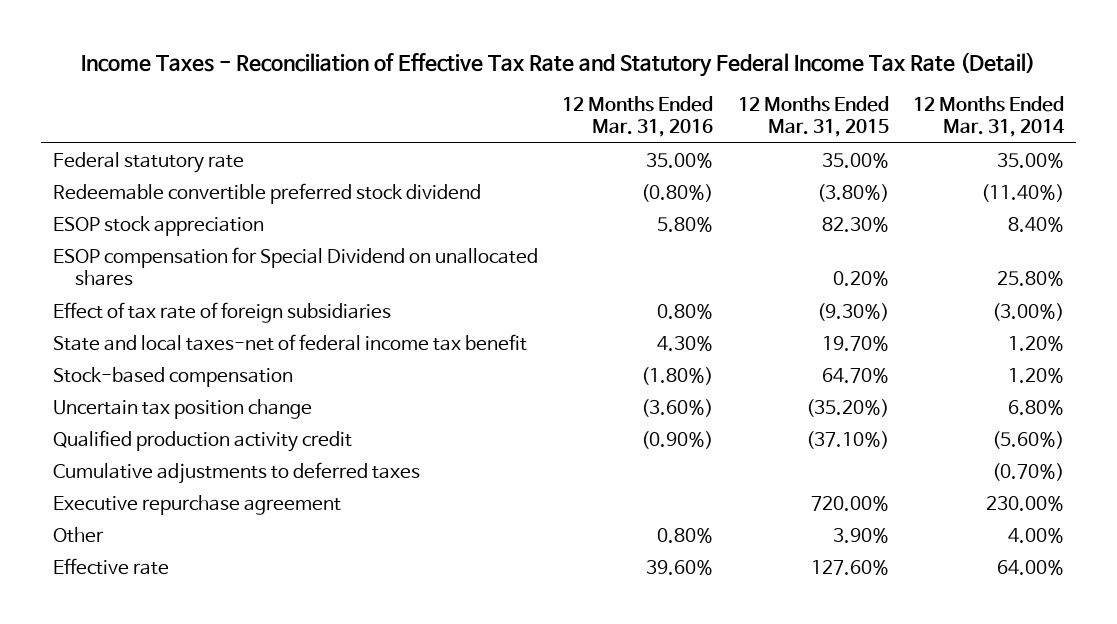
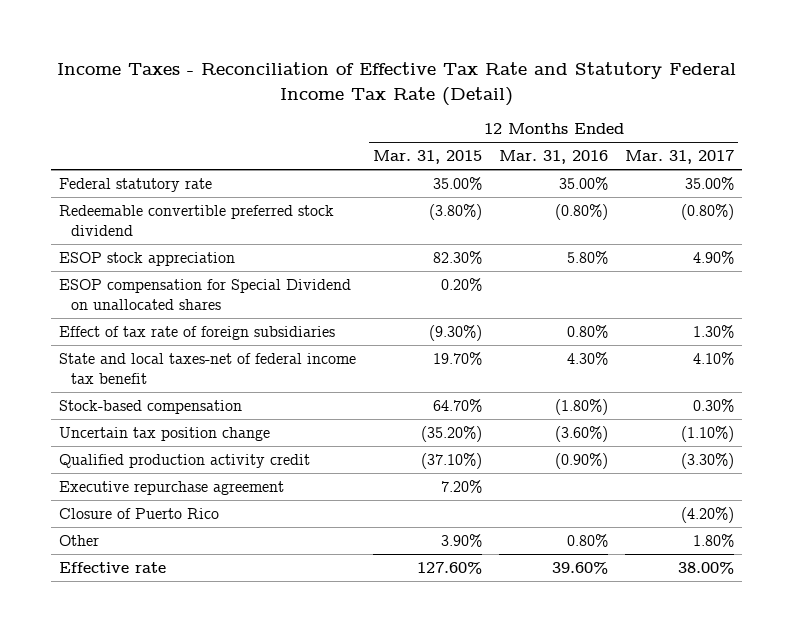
[912,95,1065,138] 12 Months Ended Mar. 31, 2014 -> none
none -> [624,150,734,165] Mar. 31, 2017
[53,461,421,484] Cumulative adjustments to deferred taxes -> none
[810,495,889,511] 720.00% -> [441,479,483,493] 7.20%
none -> [59,507,220,519] Closure of Puerto Rico

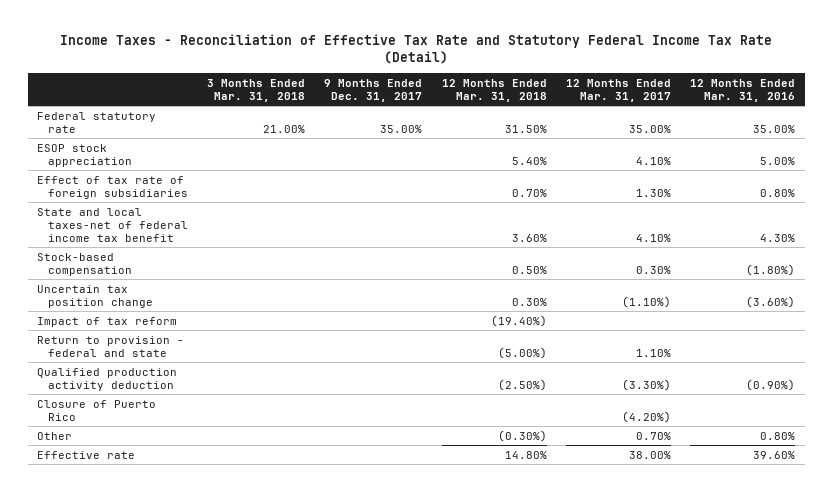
[373,150,483,165] Mar. 31, 2015 -> none
none -> [207,78,306,102] 3 Months Ended Mar. 31, 2018
none -> [324,78,423,102] 9 Months Ended Dec. 31, 2017
none -> [441,78,547,102] 12 Months Ended Mar. 31, 2018
[59,204,335,236] Redeemable convertible preferred stock dividend -> none
[59,278,352,310] ESOP compensation for Special Dividend on unallocated shares -> none
[567,250,609,264] 5.80% -> [759,156,795,165] 5.00%
[692,250,734,264] 4.90% -> [635,156,671,165] 4.10%
[59,480,285,495] Executive repurchase agreement -> none
none -> [37,316,178,327] Impact of tax reform
none -> [37,335,185,357] Return to provision - federal and state
[59,453,311,468] Qualified production activity credit -> [37,367,178,391] Qualified production activity deduction
[692,533,734,547] 1.80% -> [635,431,671,440] 0.70%

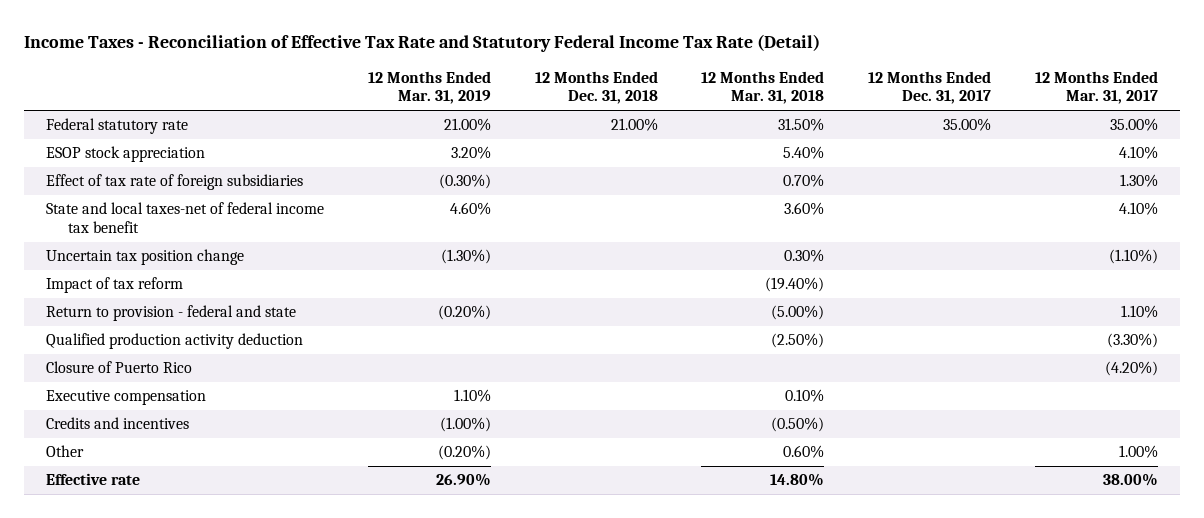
[207,78,306,102] 3 Months Ended Mar. 31, 2018 -> none
[324,78,423,102] 9 Months Ended Dec. 31, 2017 -> none
[689,78,795,102] 12 Months Ended Mar. 31, 2016 -> none
none -> [367,71,491,105] 12 Months Ended Mar. 31, 2019
none -> [534,71,658,105] 12 Months Ended Dec. 31, 2018
none -> [868,71,992,105] 12 Months Ended Dec. 31, 2017
[37,252,132,276] Stock-based compensation -> none
none -> [46,390,207,406] Executive compensation
none -> [46,417,190,430] Credits and incentives
[497,429,547,442] (0.30%) -> [783,445,825,459] 0.60%
[635,431,671,440] 0.70% -> [1118,445,1158,459] 1.00%

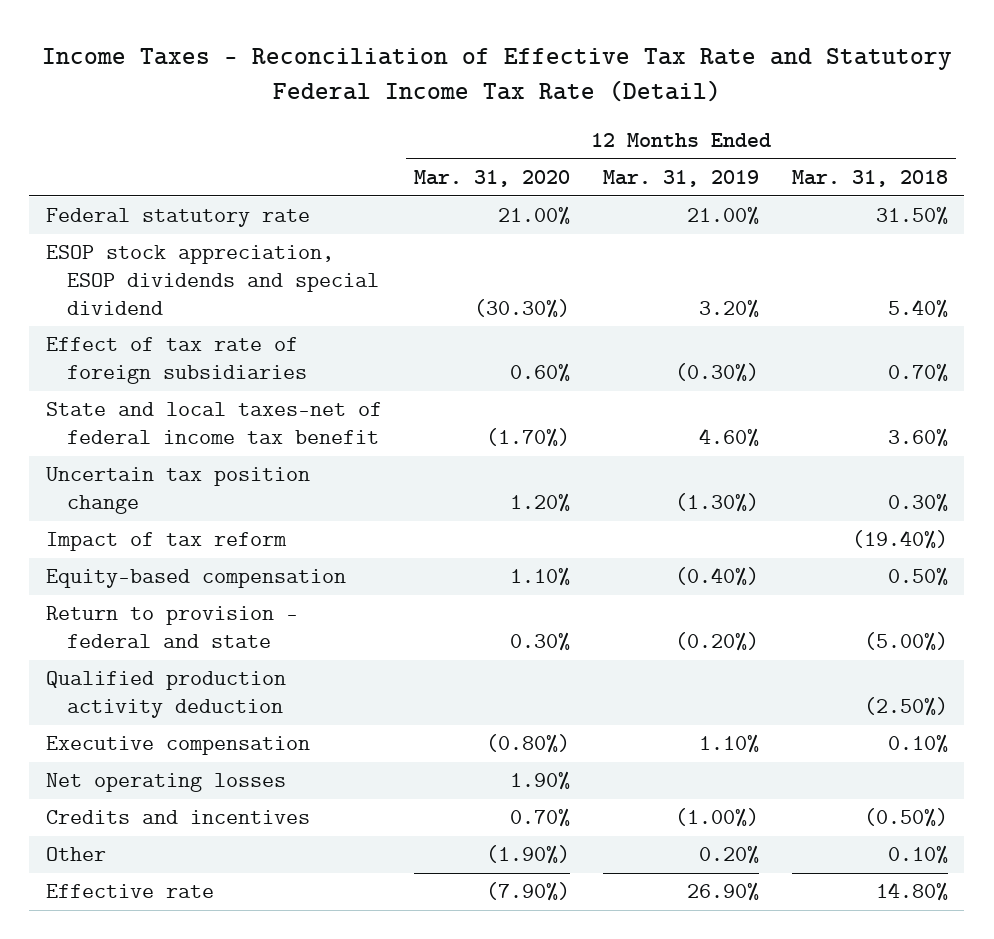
[534,71,658,105] 12 Months Ended Dec. 31, 2018 -> none
[868,71,992,105] 12 Months Ended Dec. 31, 2017 -> none
[1034,71,1158,105] 12 Months Ended Mar. 31, 2017 -> none
none -> [414,170,571,188] Mar. 31, 2020
[46,146,206,163] ESOP stock appreciation -> [45,245,379,315] ESOP stock appreciation, ESOP dividends and special dividend
none -> [45,569,346,589] Equity-based compensation
[46,361,193,374] Closure of Puerto Rico -> none
none -> [45,773,286,793] Net operating losses
[437,445,491,461] (0.20%) -> [699,845,760,865] 0.20%
[783,445,825,459] 0.60% -> [887,845,948,865] 0.10%

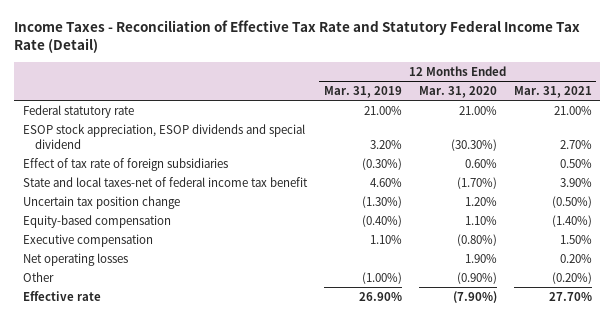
[791,170,948,188] Mar. 31, 2018 -> none
none -> [513,85,592,98] Mar. 31, 2021
[45,532,287,552] Impact of tax reform -> none
[45,606,298,649] Return to provision - federal and state -> none
[45,671,286,719] Qualified production activity deduction -> none
[45,810,310,825] Credits and incentives -> none
[486,845,571,865] (1.90%) -> [456,271,497,284] (0.90%)
[699,845,760,865] 0.20% -> [361,271,402,284] (1.00%)

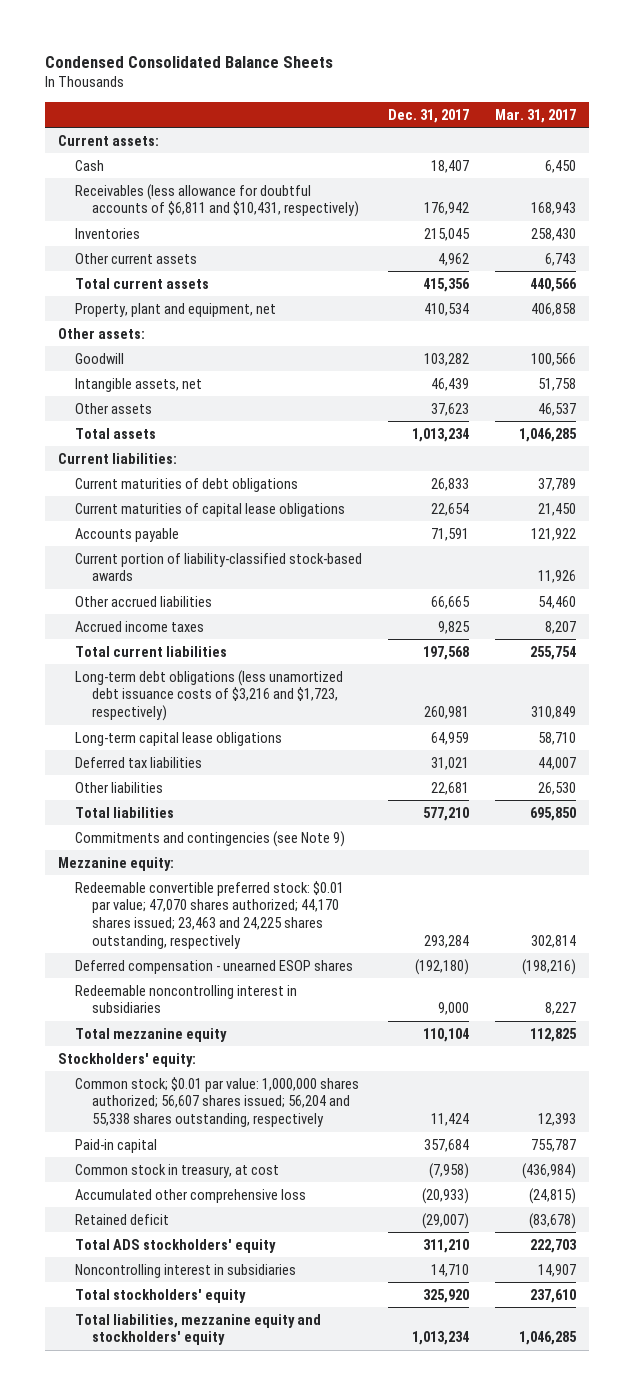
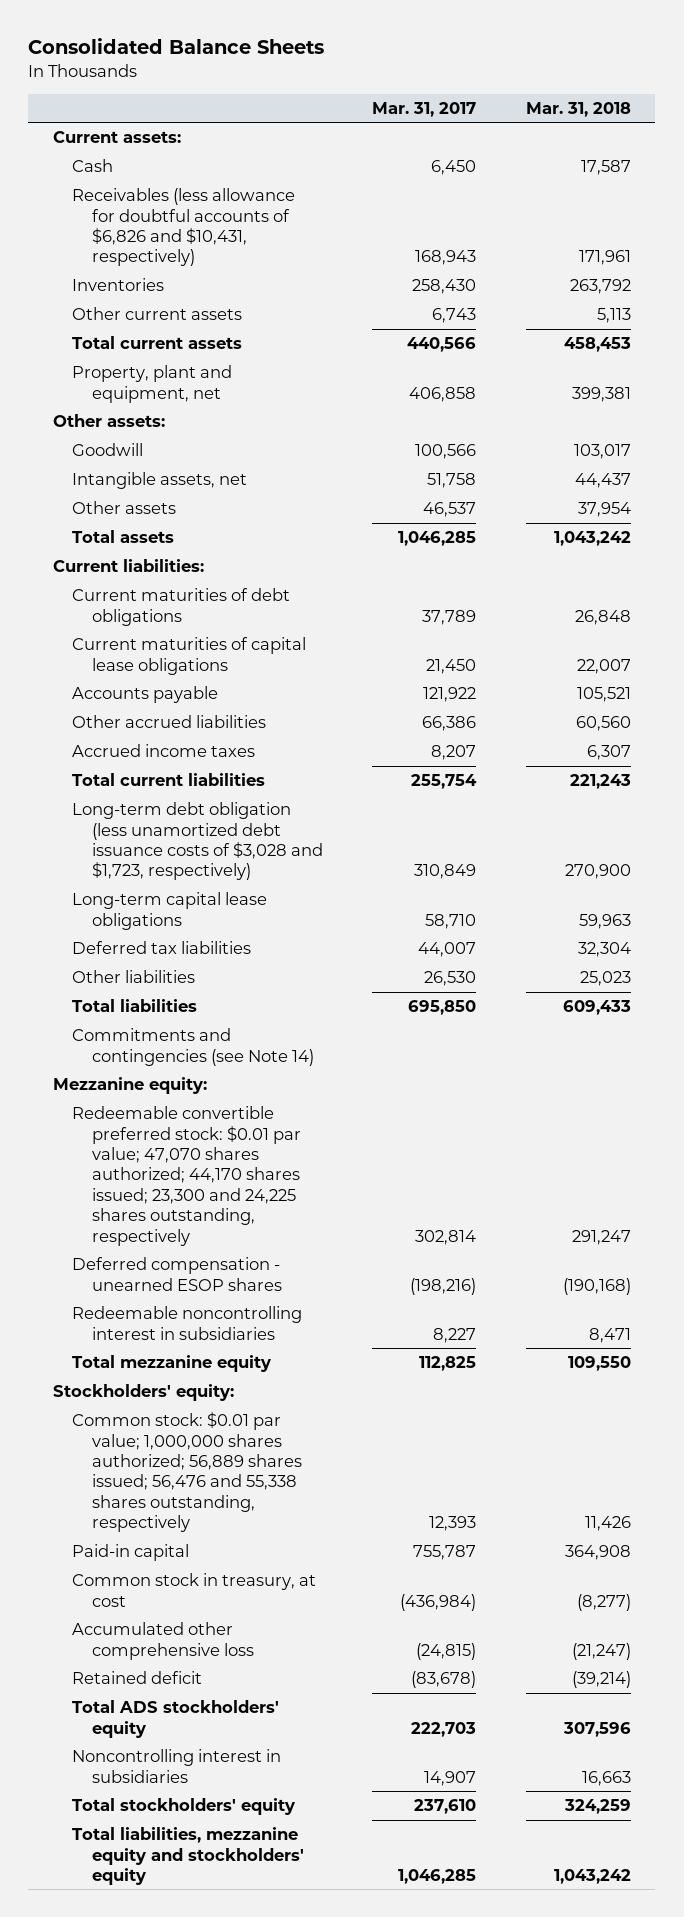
[45,55,334,68] Condensed Consolidated Balance Sheets -> [28,38,325,55] Consolidated Balance Sheets
[388,108,470,123] Dec. 31, 2017 -> none
none -> [525,101,631,117] Mar. 31, 2018
[75,183,359,218] Receivables (less allowance for doubtful accounts of $6,811 and $10,431, respectively) -> [72,188,296,267] Receivables (less allowance for doubtful accounts of $6,826 and $10,431, respectively)
[75,552,363,582] Current portion of liability-classified stock-based awards -> none
[538,595,577,609] 54,460 -> [422,716,477,732] 66,386
[75,669,344,722] Long-term debt obligations (less unamortized debt issuance costs of $3,216 and $1,723, respectively) -> [72,802,323,881] Long-term debt obligation (less unamortized debt issuance costs of $3,028 and $1,723, respectively)
[75,830,346,847] Commitments and contingencies (see Note 9) -> [72,1028,314,1066] Commitments and contingencies (see Note 14)
[75,880,345,949] Redeemable convertible preferred stock: $0.01 par value; 47,070 shares authorized; 44,170 shares issued; 23,463 and 24,225 shares outstanding, respectively -> [72,1106,301,1246] Redeemable convertible preferred stock: $0.01 par value; 47,070 shares authorized; 44,170 shares issued; 23,300 and 24,225 shares outstanding, respectively
[75,1076,360,1128] Common stock; $0.01 par value: 1,000,000 shares authorized; 56,607 shares issued; 56,204 and 55,338 shares outstanding, respectively -> [72,1412,302,1533] Common stock: $0.01 par value; 1,000,000 shares authorized; 56,889 shares issued; 56,476 and 55,338 shares outstanding, respectively

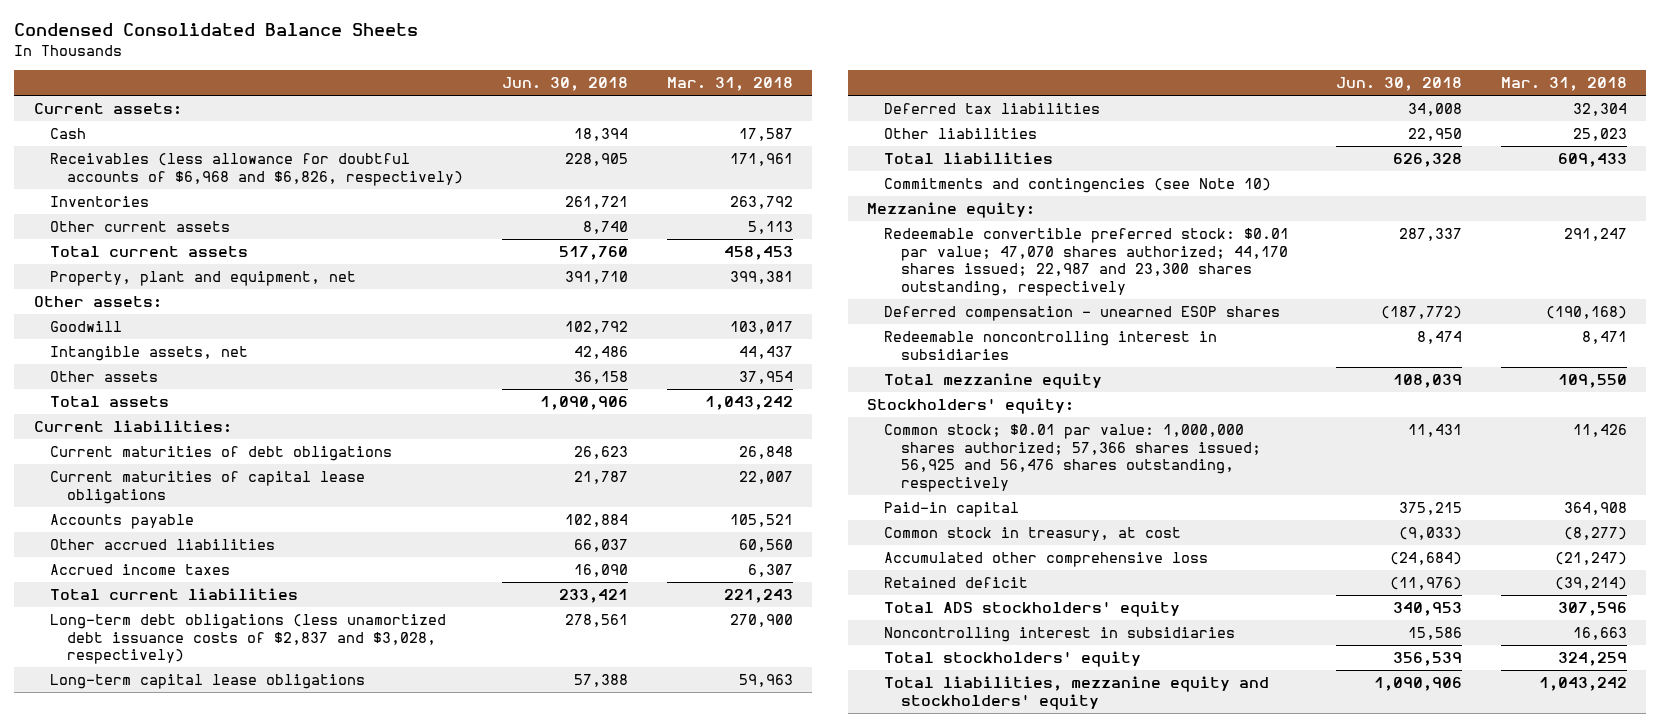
[28,38,325,55] Consolidated Balance Sheets -> [14,23,419,37] Condensed Consolidated Balance Sheets
[372,101,477,117] Mar. 31, 2017 -> none
none -> [501,76,628,91] Jun. 30, 2018
[72,188,296,267] Receivables (less allowance for doubtful accounts of $6,826 and $10,431, respectively) -> [50,153,463,186] Receivables (less allowance for doubtful accounts of $6,968 and $6,826, respectively)
[72,802,323,881] Long-term debt obligation (less unamortized debt issuance costs of $3,028 and $1,723, respectively) -> [50,614,447,665] Long-term debt obligations (less unamortized debt issuance costs of $2,837 and $3,028, respectively)
[72,1028,314,1066] Commitments and contingencies (see Note 14) -> [883,178,1271,194] Commitments and contingencies (see Note 10)
[72,1106,301,1246] Redeemable convertible preferred stock: $0.01 par value; 47,070 shares authorized; 44,170 shares issued; 23,300 and 24,225 shares outstanding, respectively -> [883,228,1289,296] Redeemable convertible preferred stock: $0.01 par value; 47,070 shares authorized; 44,170 shares issued; 22,987 and 23,300 shares outstanding, respectively
[72,1412,302,1533] Common stock: $0.01 par value; 1,000,000 shares authorized; 56,889 shares issued; 56,476 and 55,338 shares outstanding, respectively -> [883,424,1261,492] Common stock; $0.01 par value: 1,000,000 shares authorized; 57,366 shares issued; 56,925 and 56,476 shares outstanding, respectively

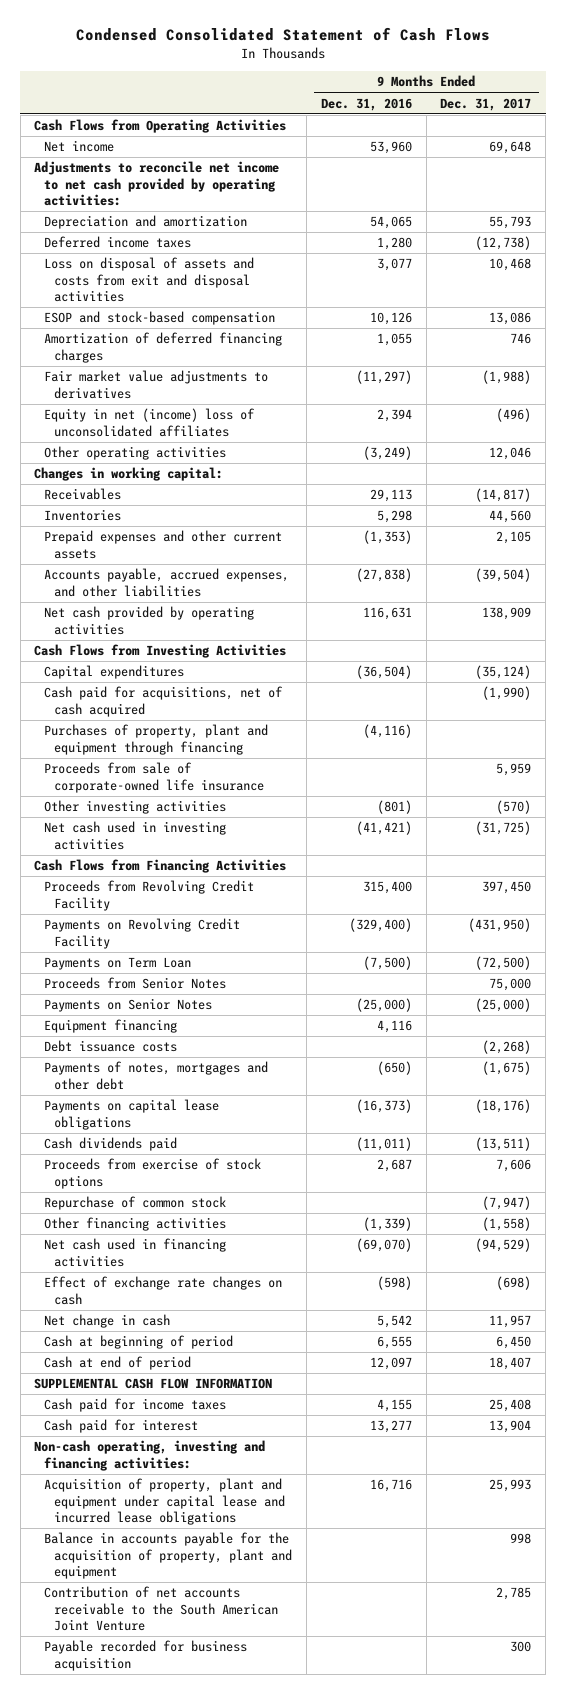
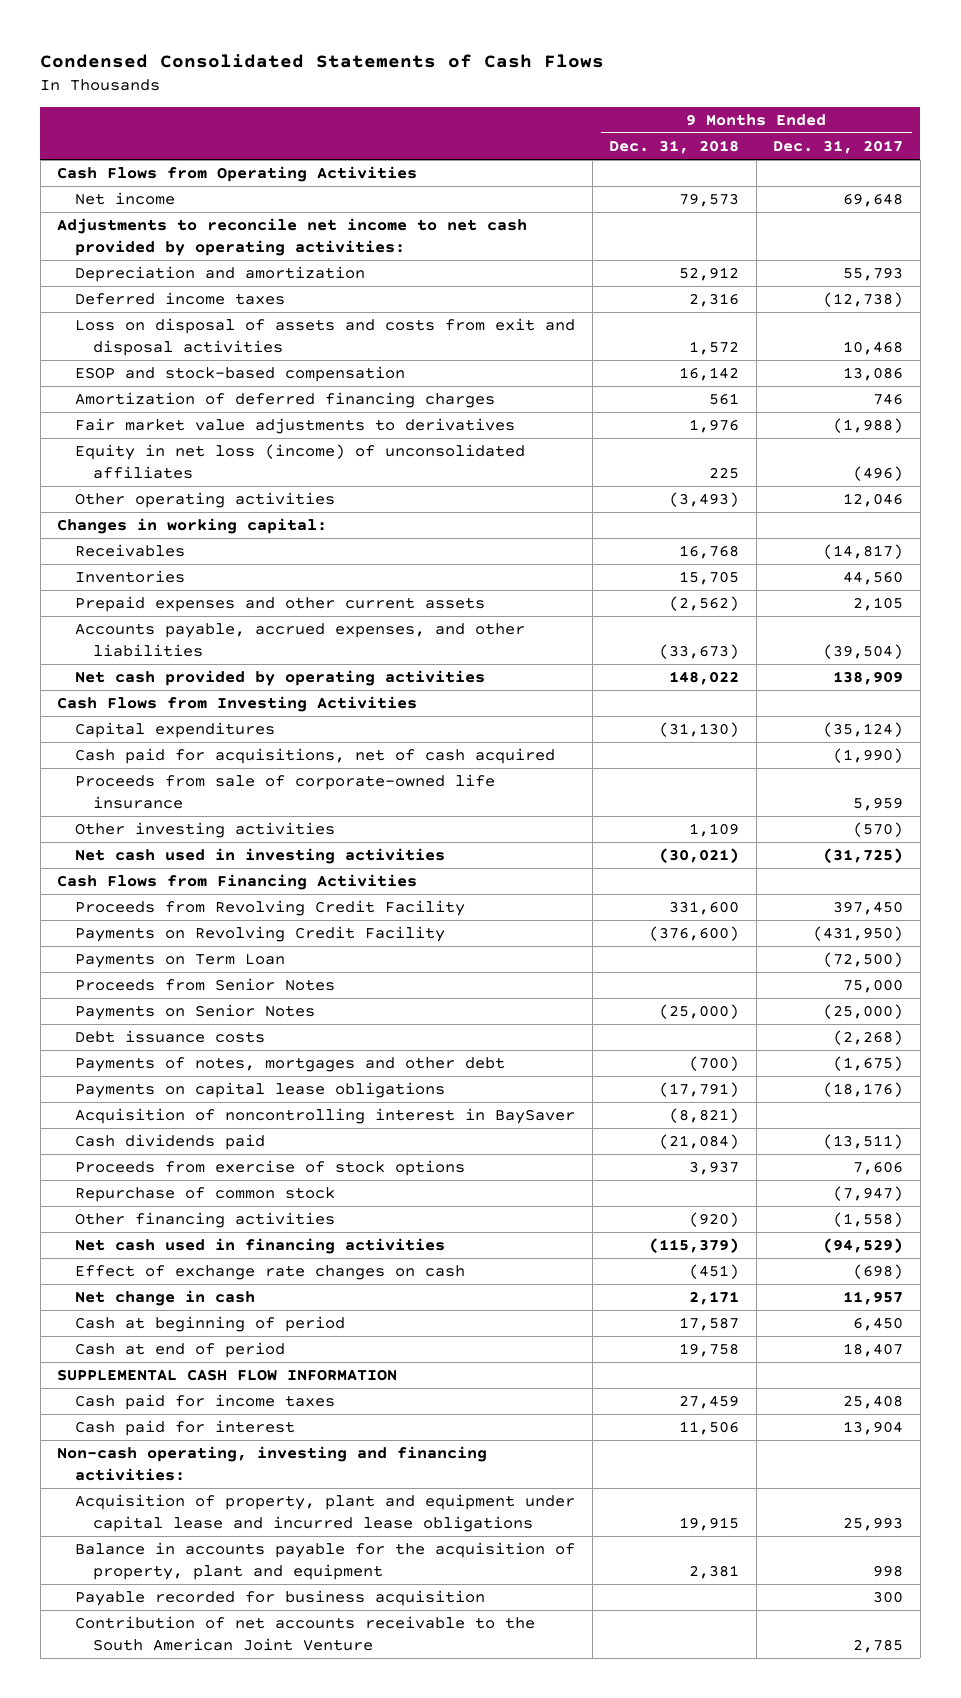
[75,27,490,42] Condensed Consolidated Statement of Cash Flows -> [40,53,605,68] Condensed Consolidated Statements of Cash Flows
[320,97,412,111] Dec. 31, 2016 -> none
none -> [609,139,740,154] Dec. 31, 2018
[44,408,256,437] Equity in net (income) loss of unconsolidated affiliates -> [75,444,526,479] Equity in net loss (income) of unconsolidated affiliates
[44,724,269,755] Purchases of property, plant and equipment through financing -> none
[44,1019,178,1034] Equipment financing -> none
none -> [75,1108,576,1125] Acquisition of noncontrolling interest in BaySaver
[44,1586,278,1632] Contribution of net accounts receivable to the South American Joint Venture -> [75,1616,536,1651] Contribution of net accounts receivable to the South American Joint Venture

